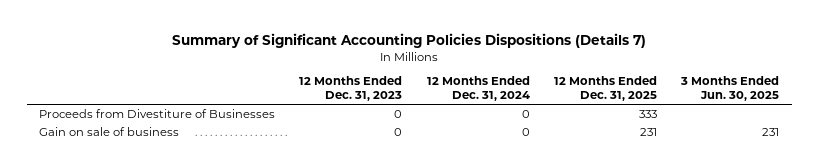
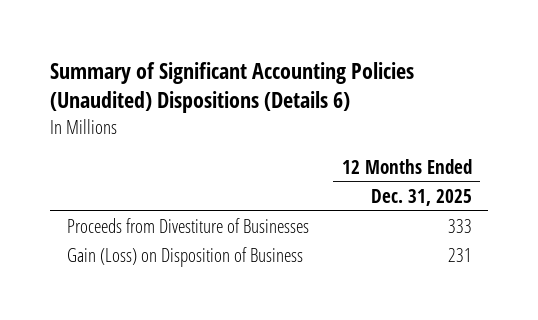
[172,32,647,48] Summary of Significant Accounting Policies Dispositions (Details 7) -> [50,62,415,114] Summary of Significant Accounting Policies (Unaudited) Dispositions (Details 6)
[299,76,403,102] 12 Months Ended Dec. 31, 2023 -> none
[426,76,530,102] 12 Months Ended Dec. 31, 2024 -> none
[680,76,780,102] 3 Months Ended Jun. 30, 2025 -> none
[38,127,179,137] Gain on sale of business -> [66,247,303,268] Gain (Loss) on Disposition of Business

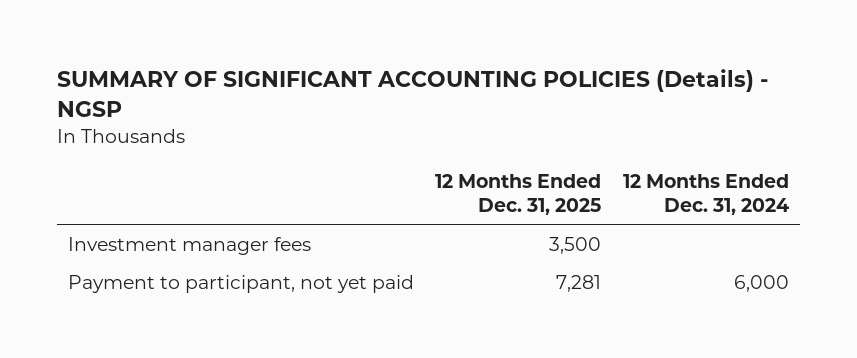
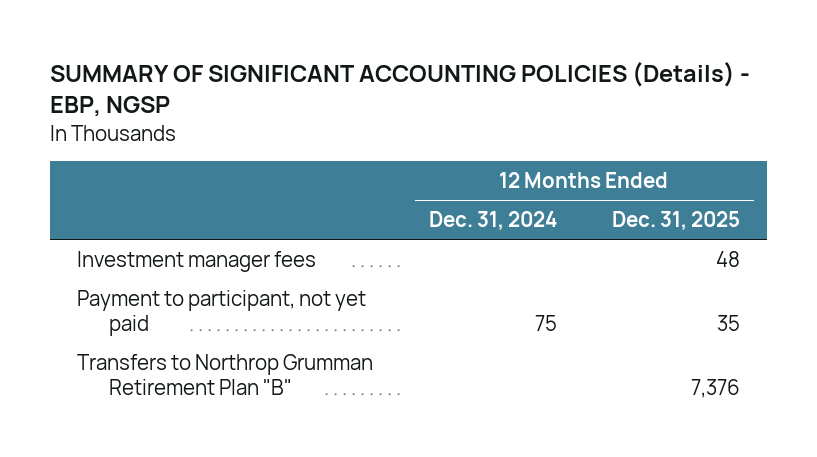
[57,68,769,117] SUMMARY OF SIGNIFICANT ACCOUNTING POLICIES (Details) - NGSP -> [49,61,750,118] SUMMARY OF SIGNIFICANT ACCOUNTING POLICIES (Details) - EBP, NGSP
[549,236,602,254] 3,500 -> [715,250,740,267] 48
[556,274,602,292] 7,281 -> [716,315,740,332] 35
[734,274,790,292] 6,000 -> [534,315,557,332] 75
none -> [77,353,374,396] Transfers to Northrop Grumman Retirement Plan "B"

